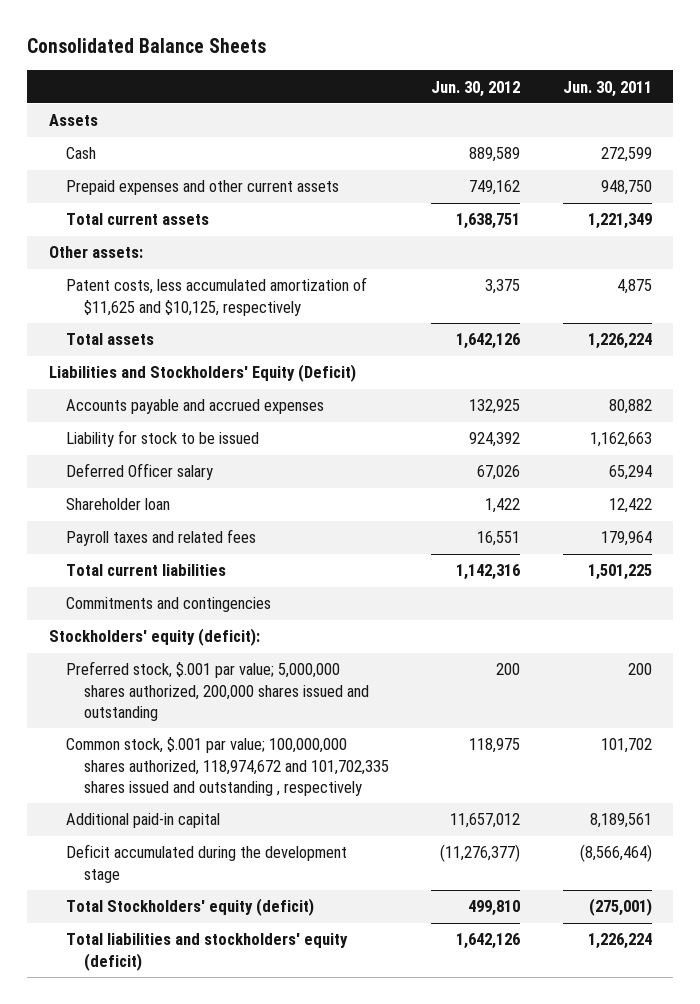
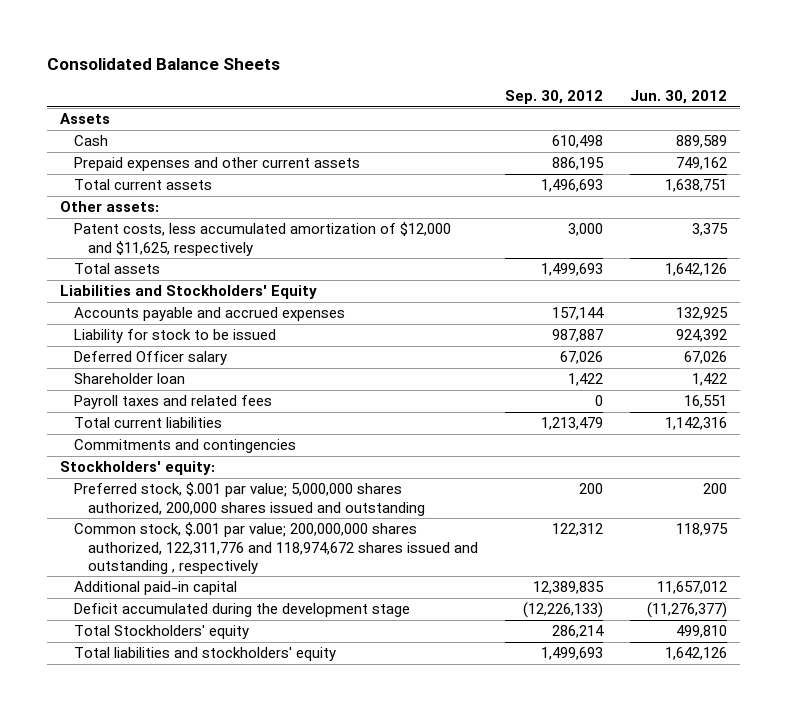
[562,80,652,97] Jun. 30, 2011 -> none
none -> [504,90,603,105] Sep. 30, 2012
[66,277,368,316] Patent costs, less accumulated amortization of $11,625 and $10,125, respectively -> [73,222,451,256] Patent costs, less accumulated amortization of $12,000 and $11,625, respectively
[48,364,356,383] Liabilities and Stockholders' Equity (Deficit) -> [60,285,318,300] Liabilities and Stockholders' Equity
[48,628,260,647] Stockholders' equity (deficit): -> [60,461,216,476] Stockholders' equity:
[66,737,389,796] Common stock, $.001 par value; 100,000,000 shares authorized, 118,974,672 and 101,702,335 shares issued and outstanding , respectively -> [73,522,478,574] Common stock, $.001 par value; 200,000,000 shares authorized, 122,311,776 and 118,974,672 shares issued and outstanding , respectively
[66,898,315,917] Total Stockholders' equity (deficit) -> [73,625,249,640] Total Stockholders' equity
[66,933,349,971] Total liabilities and stockholders' equity (deficit) -> [73,647,336,662] Total liabilities and stockholders' equity

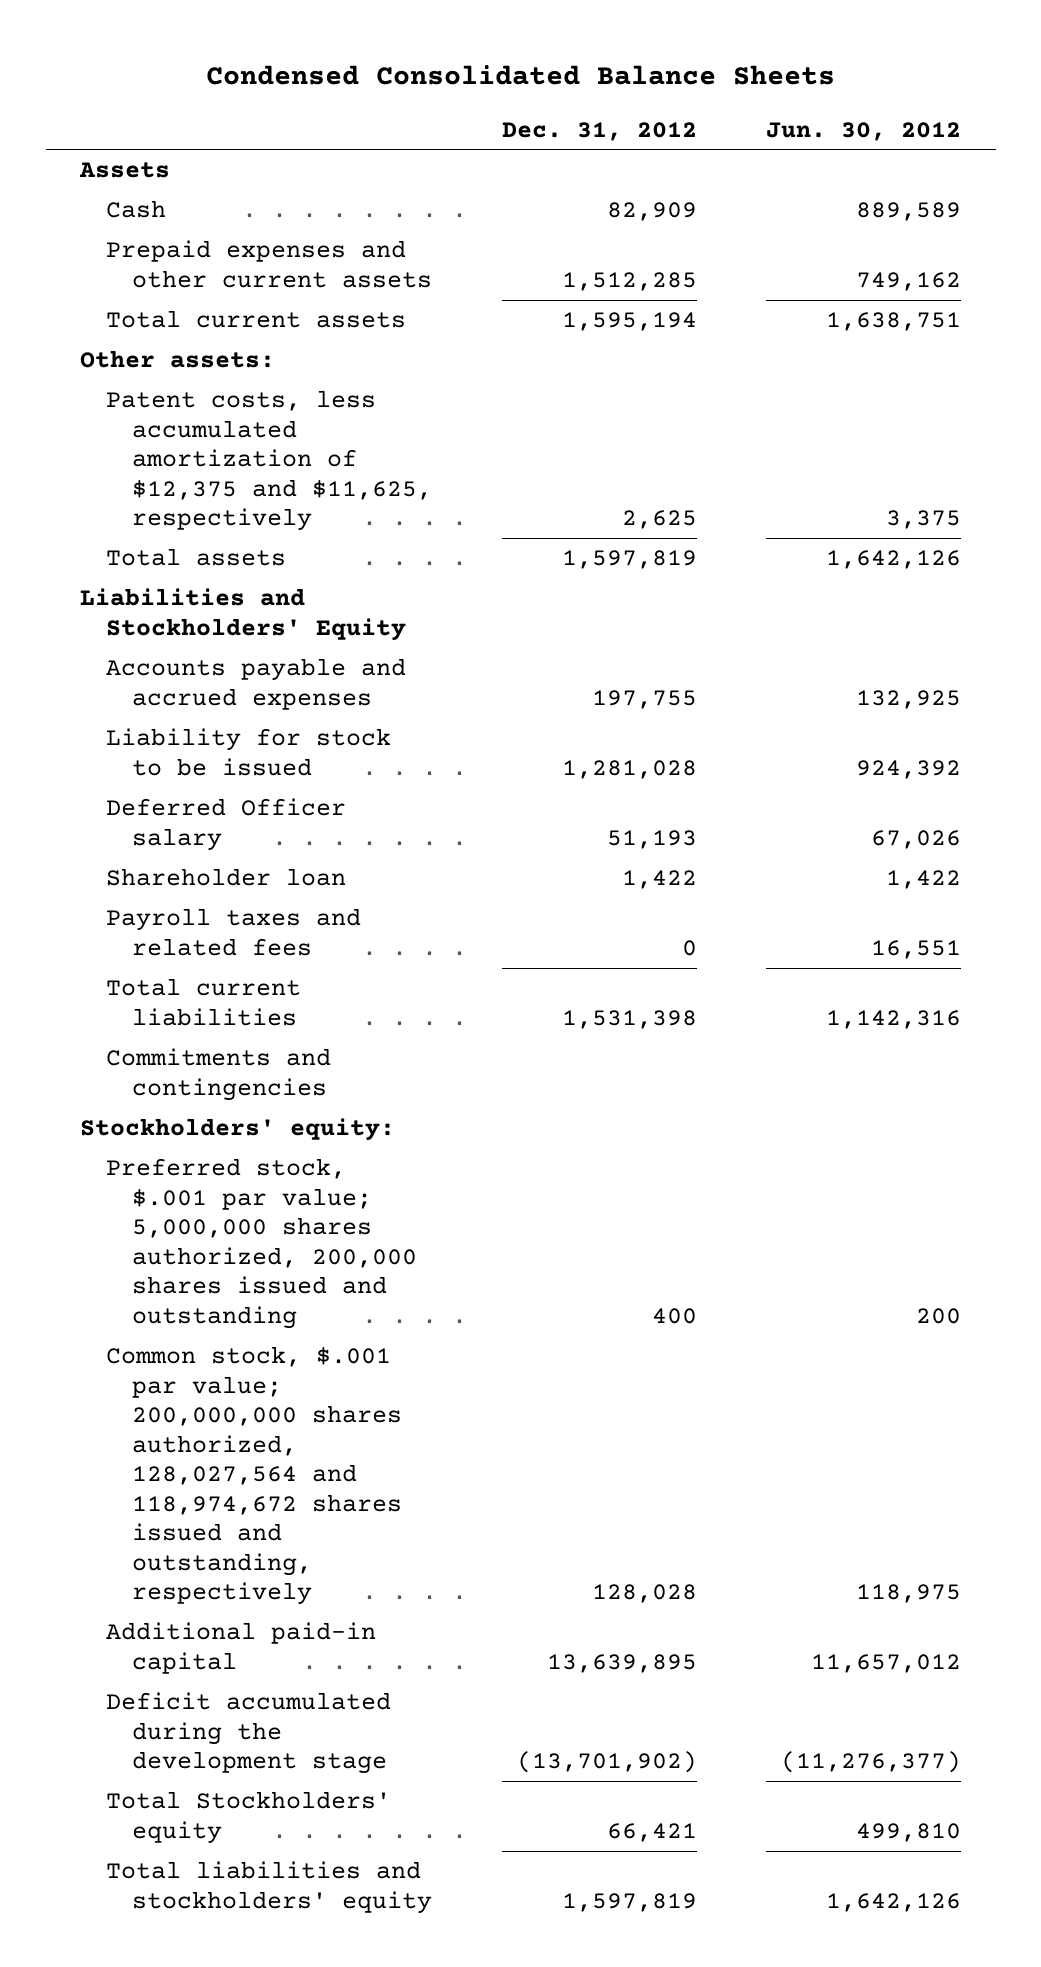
[46,57,280,70] Consolidated Balance Sheets -> [205,65,835,86] Condensed Consolidated Balance Sheets
[504,90,603,105] Sep. 30, 2012 -> none
none -> [501,121,697,141] Dec. 31, 2012
[73,222,451,256] Patent costs, less accumulated amortization of $12,000 and $11,625, respectively -> [106,390,433,532] Patent costs, less accumulated amortization of $12,375 and $11,625, respectively
[73,522,478,574] Common stock, $.001 par value; 200,000,000 shares authorized, 122,311,776 and 118,974,672 shares issued and outstanding , respectively -> [106,1346,403,1606] Common stock, $.001 par value; 200,000,000 shares authorized, 128,027,564 and 118,974,672 shares issued and outstanding, respectively

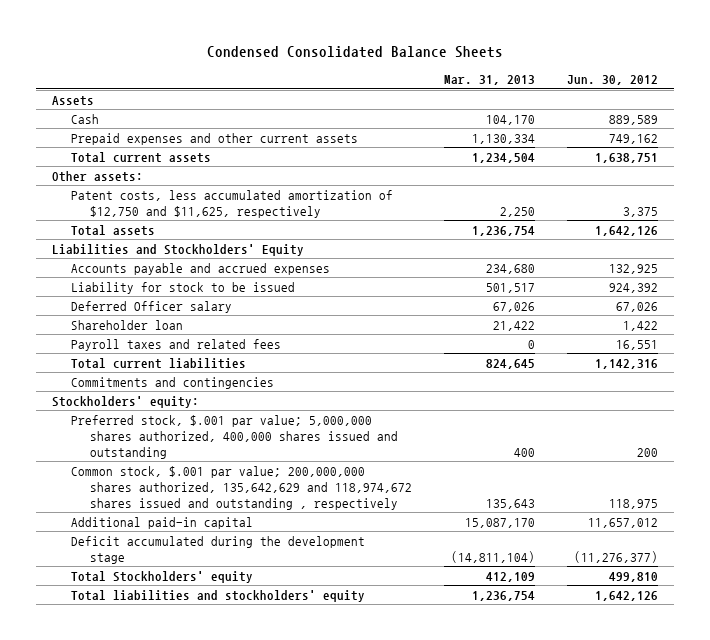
[501,121,697,141] Dec. 31, 2012 -> none
none -> [443,75,535,86] Mar. 31, 2013
[106,390,433,532] Patent costs, less accumulated amortization of $12,375 and $11,625, respectively -> [70,189,393,218] Patent costs, less accumulated amortization of $12,750 and $11,625, respectively
[106,1158,418,1329] Preferred stock, $.001 par value; 5,000,000 shares authorized, 200,000 shares issued and outstanding -> [70,414,398,459] Preferred stock, $.001 par value; 5,000,000 shares authorized, 400,000 shares issued and outstanding
[106,1346,403,1606] Common stock, $.001 par value; 200,000,000 shares authorized, 128,027,564 and 118,974,672 shares issued and outstanding, respectively -> [70,465,412,510] Common stock, $.001 par value; 200,000,000 shares authorized, 135,642,629 and 118,974,672 shares issued and outstanding , respectively

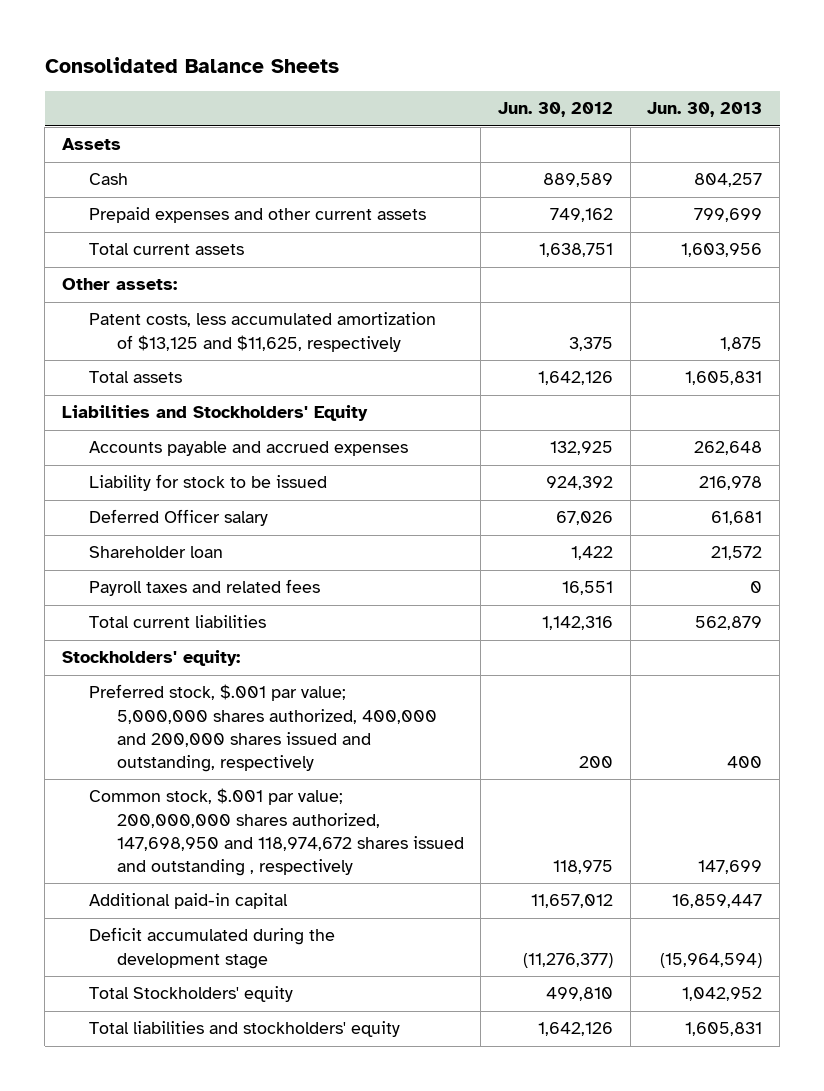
[206,46,503,59] Condensed Consolidated Balance Sheets -> [44,56,339,73] Consolidated Balance Sheets
[443,75,535,86] Mar. 31, 2013 -> none
none -> [647,102,763,118] Jun. 30, 2013
[70,189,393,218] Patent costs, less accumulated amortization of $12,750 and $11,625, respectively -> [89,312,437,352] Patent costs, less accumulated amortization of $13,125 and $11,625, respectively
[70,376,274,389] Commitments and contingencies -> none
[70,414,398,459] Preferred stock, $.001 par value; 5,000,000 shares authorized, 400,000 shares issued and outstanding -> [89,684,437,773] Preferred stock, $.001 par value; 5,000,000 shares authorized, 400,000 and 200,000 shares issued and outstanding, respectively
[70,465,412,510] Common stock, $.001 par value; 200,000,000 shares authorized, 135,642,629 and 118,974,672 shares issued and outstanding , respectively -> [89,788,464,877] Common stock, $.001 par value; 200,000,000 shares authorized, 147,698,950 and 118,974,672 shares issued and outstanding , respectively

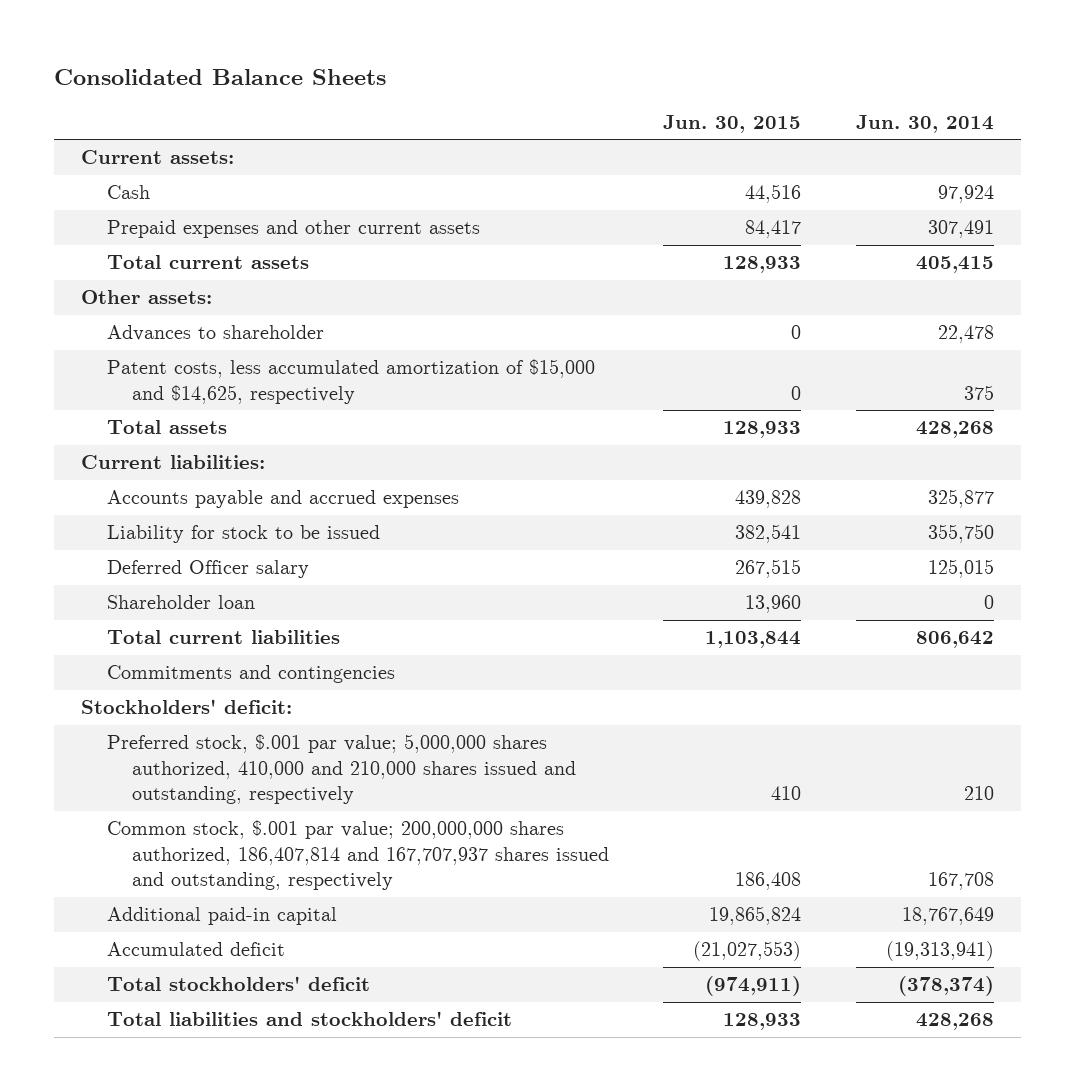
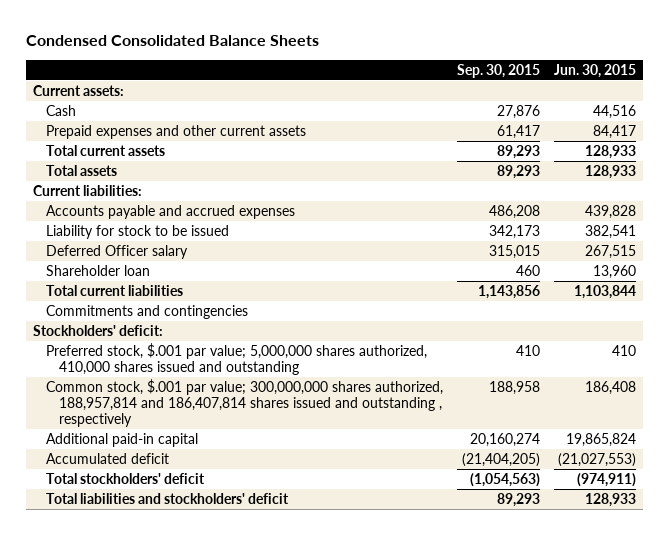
[54,68,387,85] Consolidated Balance Sheets -> [25,35,319,47] Condensed Consolidated Balance Sheets
[855,114,994,133] Jun. 30, 2014 -> none
none -> [456,63,540,78] Sep. 30, 2015
[81,290,213,305] Other assets: -> none
[106,325,324,342] Advances to shareholder -> none
[106,359,595,404] Patent costs, less accumulated amortization of $15,000 and $14,625, respectively -> none
[106,734,576,805] Preferred stock, $.001 par value; 5,000,000 shares authorized, 410,000 and 210,000 shares issued and outstanding, respectively -> [45,342,427,375] Preferred stock, $.001 par value; 5,000,000 shares authorized, 410,000 shares issued and outstanding
[106,820,609,891] Common stock, $.001 par value; 200,000,000 shares authorized, 186,407,814 and 167,707,937 shares issued and outstanding, respectively -> [45,378,443,428] Common stock, $.001 par value; 300,000,000 shares authorized, 188,957,814 and 186,407,814 shares issued and outstanding , respectively

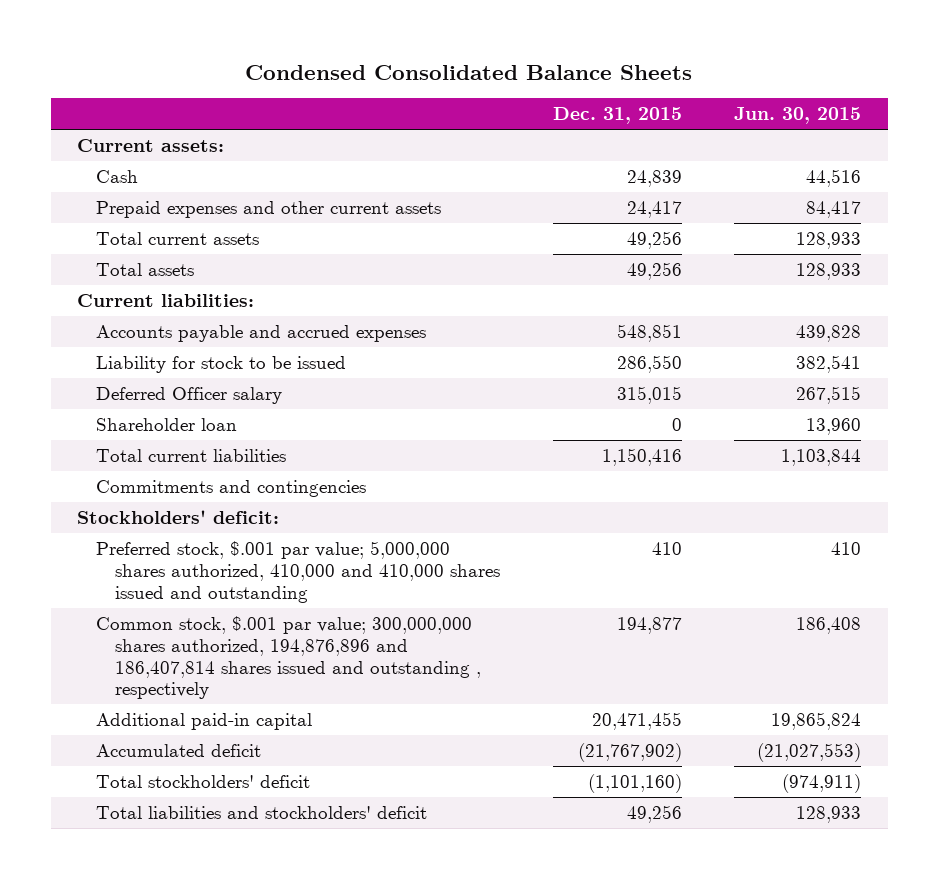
[456,63,540,78] Sep. 30, 2015 -> none
none -> [552,107,682,125] Dec. 31, 2015
[45,342,427,375] Preferred stock, $.001 par value; 5,000,000 shares authorized, 410,000 shares issued and outstanding -> [96,540,500,603] Preferred stock, $.001 par value; 5,000,000 shares authorized, 410,000 and 410,000 shares issued and outstanding
[45,378,443,428] Common stock, $.001 par value; 300,000,000 shares authorized, 188,957,814 and 186,407,814 shares issued and outstanding , respectively -> [96,615,481,700] Common stock, $.001 par value; 300,000,000 shares authorized, 194,876,896 and 186,407,814 shares issued and outstanding , respectively

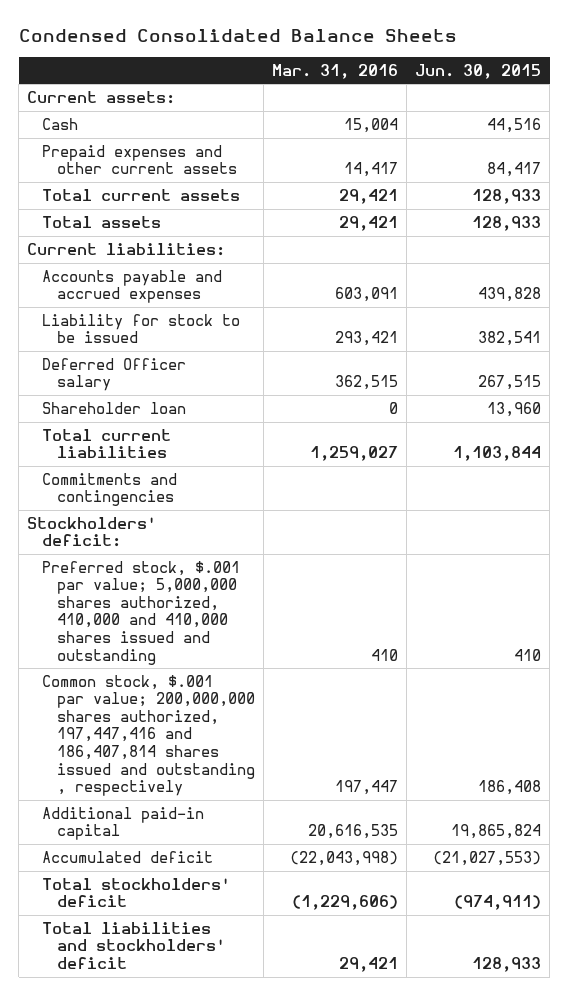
[552,107,682,125] Dec. 31, 2015 -> none
none -> [272,63,399,79] Mar. 31, 2016
[96,615,481,700] Common stock, $.001 par value; 300,000,000 shares authorized, 194,876,896 and 186,407,814 shares issued and outstanding , respectively -> [42,674,256,797] Common stock, $.001 par value; 200,000,000 shares authorized, 197,447,416 and 186,407,814 shares issued and outstanding , respectively

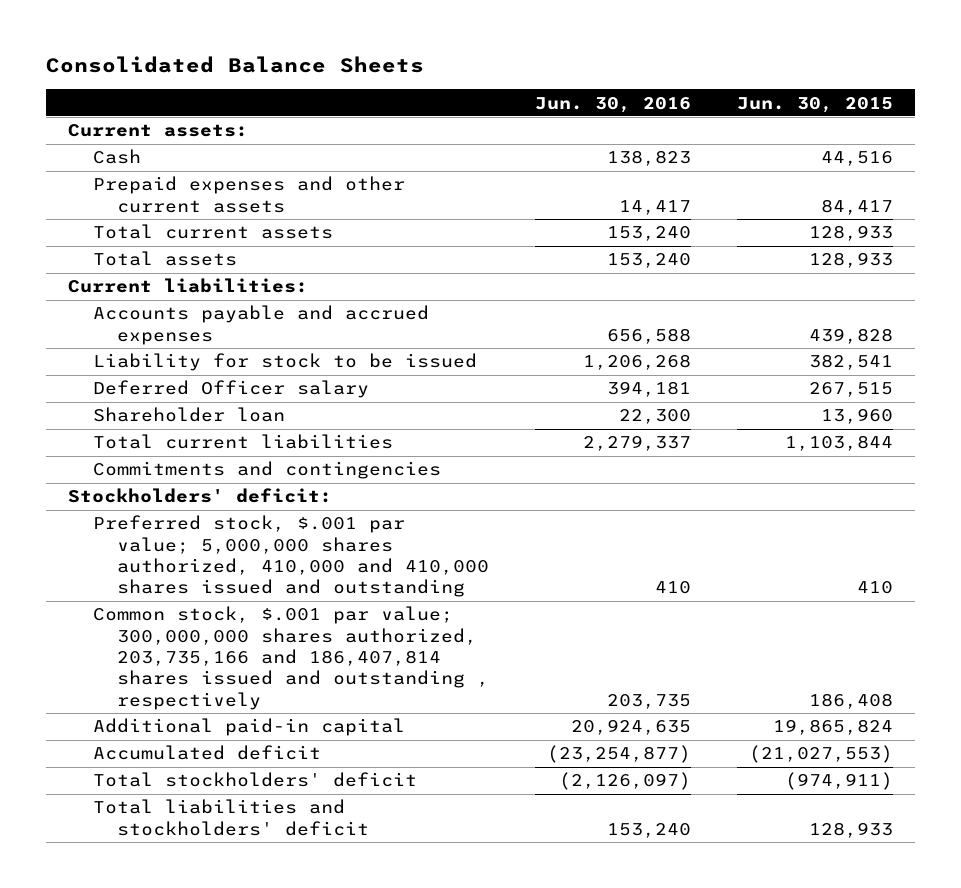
[18,28,457,42] Condensed Consolidated Balance Sheets -> [45,56,424,74] Consolidated Balance Sheets
[272,63,399,79] Mar. 31, 2016 -> none
none -> [534,96,691,113] Jun. 30, 2016
[42,674,256,797] Common stock, $.001 par value; 200,000,000 shares authorized, 197,447,416 and 186,407,814 shares issued and outstanding , respectively -> [92,606,490,710] Common stock, $.001 par value; 300,000,000 shares authorized, 203,735,166 and 186,407,814 shares issued and outstanding , respectively

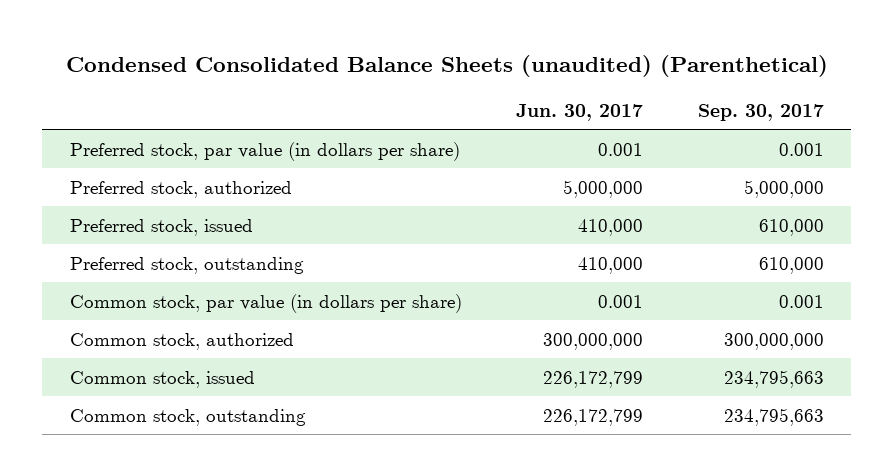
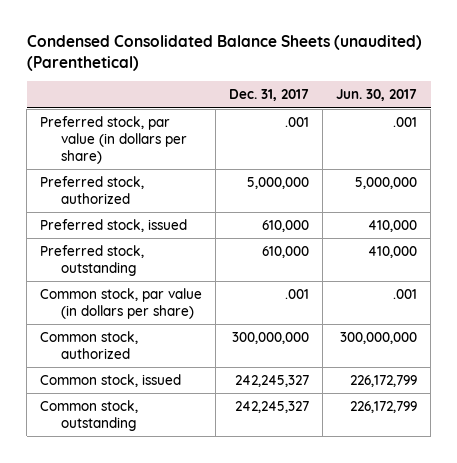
[697,103,824,121] Sep. 30, 2017 -> none
none -> [229,89,310,102] Dec. 31, 2017
[598,142,644,156] 0.001 -> [393,116,418,127] .001
[598,294,644,308] 0.001 -> [393,288,418,299] .001

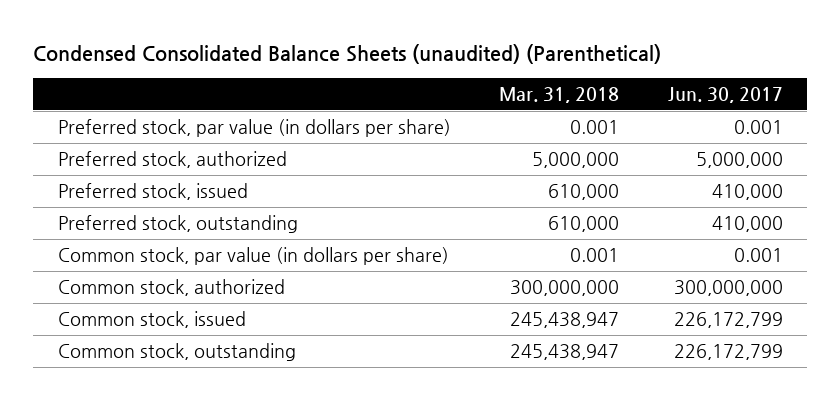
[229,89,310,102] Dec. 31, 2017 -> none
none -> [499,86,620,103] Mar. 31, 2018
[393,116,418,127] .001 -> [733,120,783,135] 0.001
[393,288,418,299] .001 -> [733,248,783,263] 0.001

